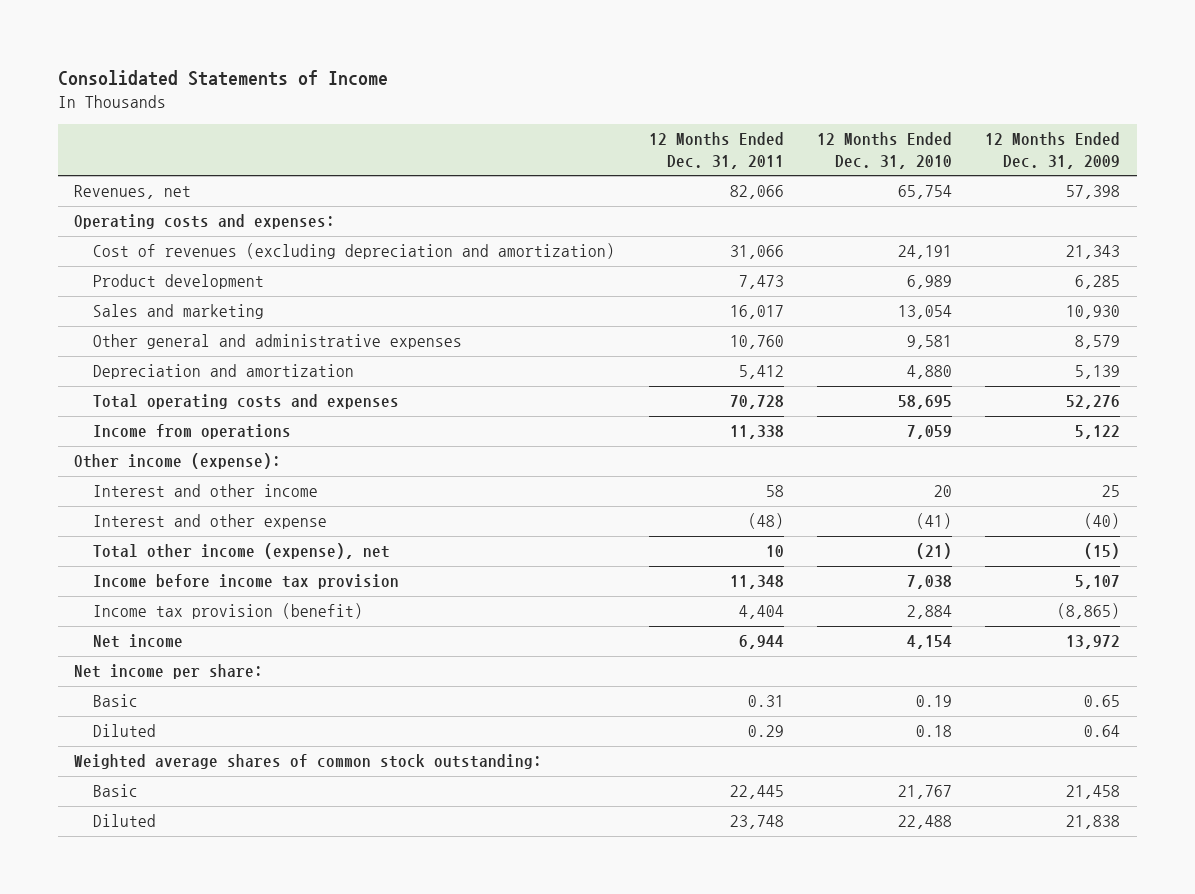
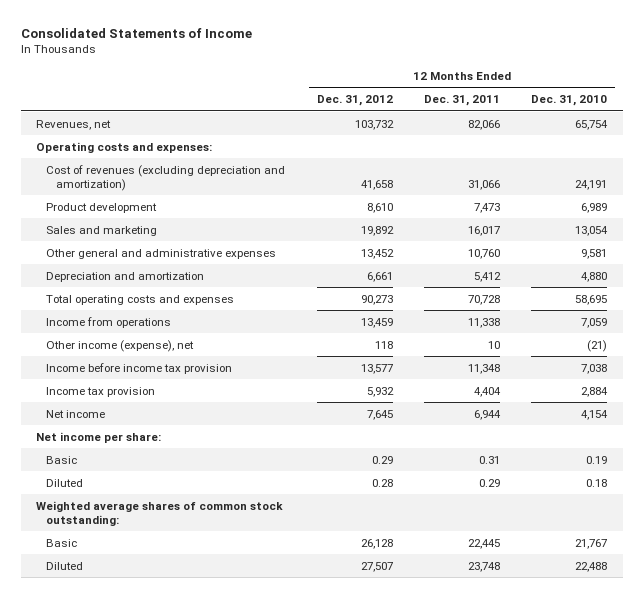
[985,131,1121,169] 12 Months Ended Dec. 31, 2009 -> none
none -> [316,95,393,107] Dec. 31, 2012
[74,453,282,470] Other income (expense): -> none
[93,484,319,498] Interest and other income -> none
[93,514,328,530] Interest and other expense -> none
[93,543,391,560] Total other income (expense), net -> [46,339,195,352] Other income (expense), net
[93,603,364,620] Income tax provision (benefit) -> [46,386,156,397] Income tax provision

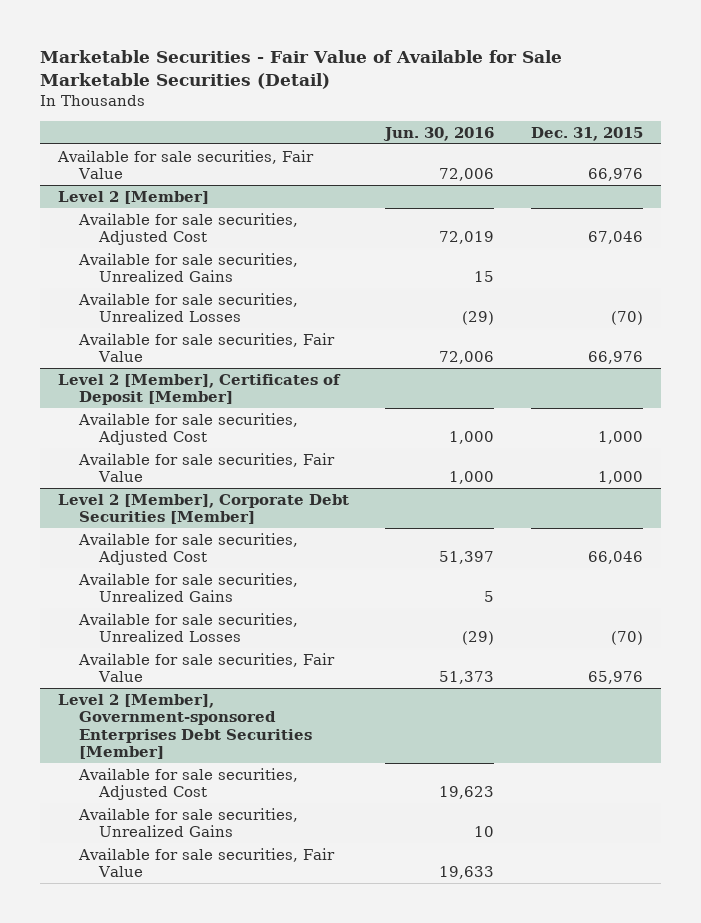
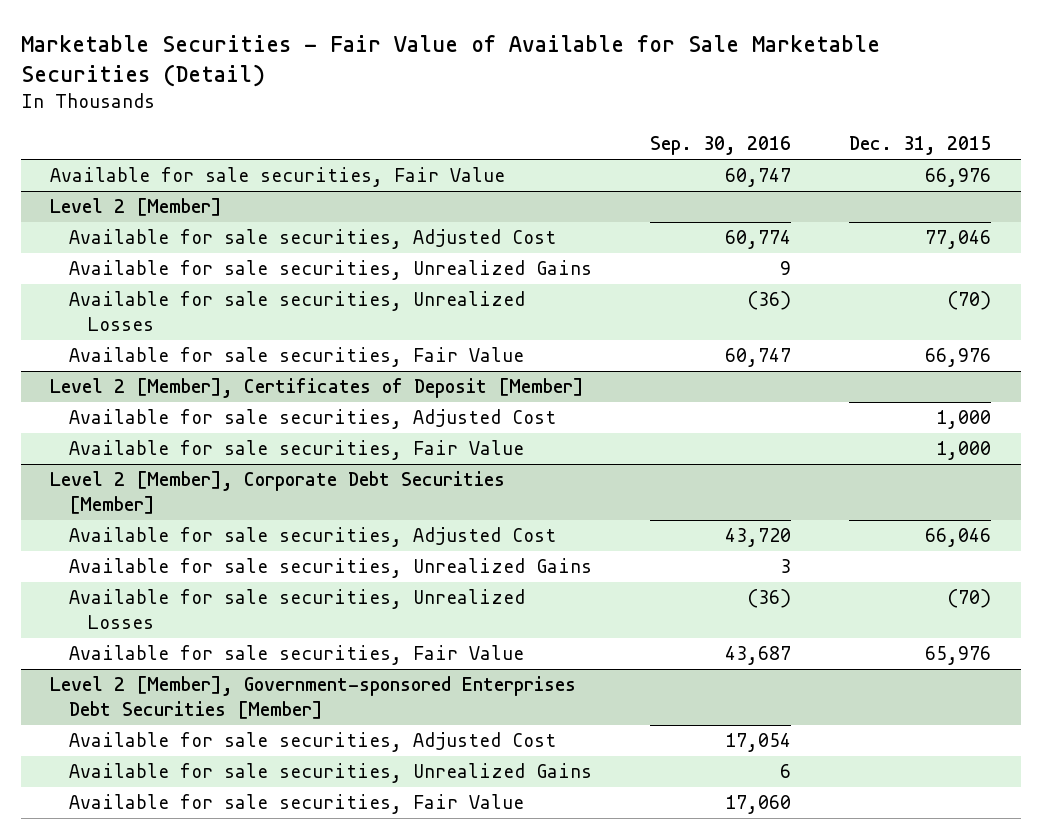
[383,126,495,141] Jun. 30, 2016 -> none
none -> [650,136,792,156] Sep. 30, 2016
[588,231,644,245] 67,046 -> [925,230,992,250] 77,046

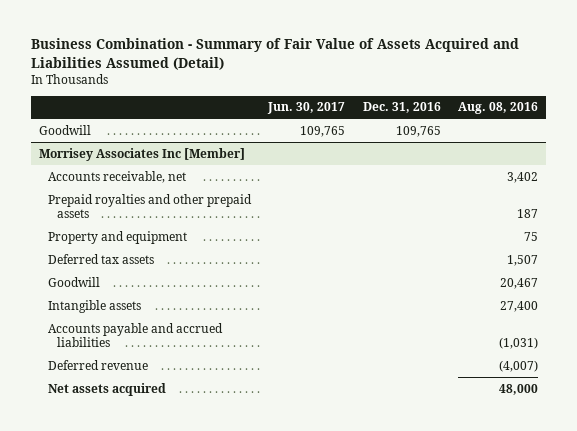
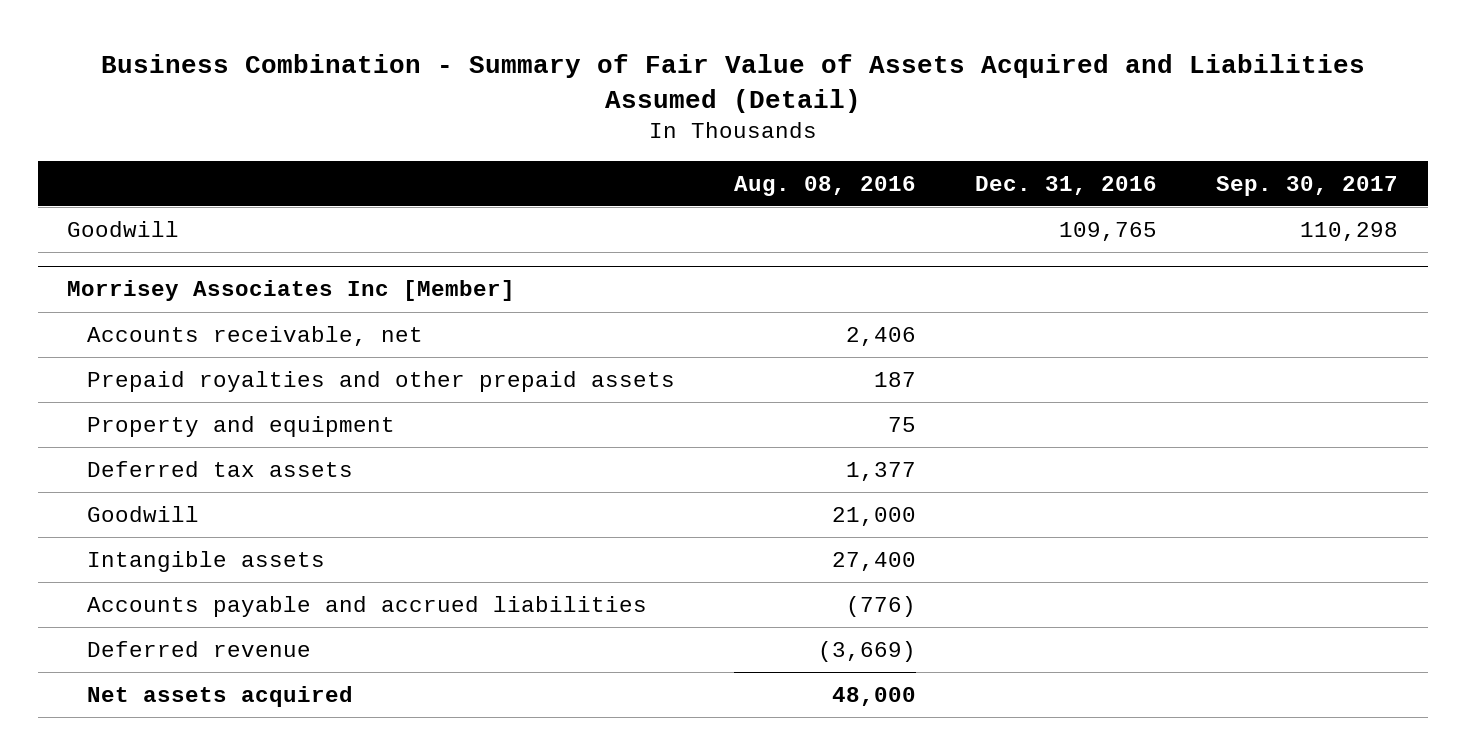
[267,102,346,115] Jun. 30, 2017 -> none
none -> [1216,175,1399,196] Sep. 30, 2017
[506,171,538,183] 3,402 -> [845,326,916,346] 2,406
[506,254,538,266] 1,507 -> [845,461,916,481] 1,377
[499,277,538,289] 20,467 -> [831,506,916,526] 21,000
[498,337,538,350] (1,031) -> [845,595,916,617] (776)
[498,359,538,372] (4,007) -> [817,640,916,662] (3,669)

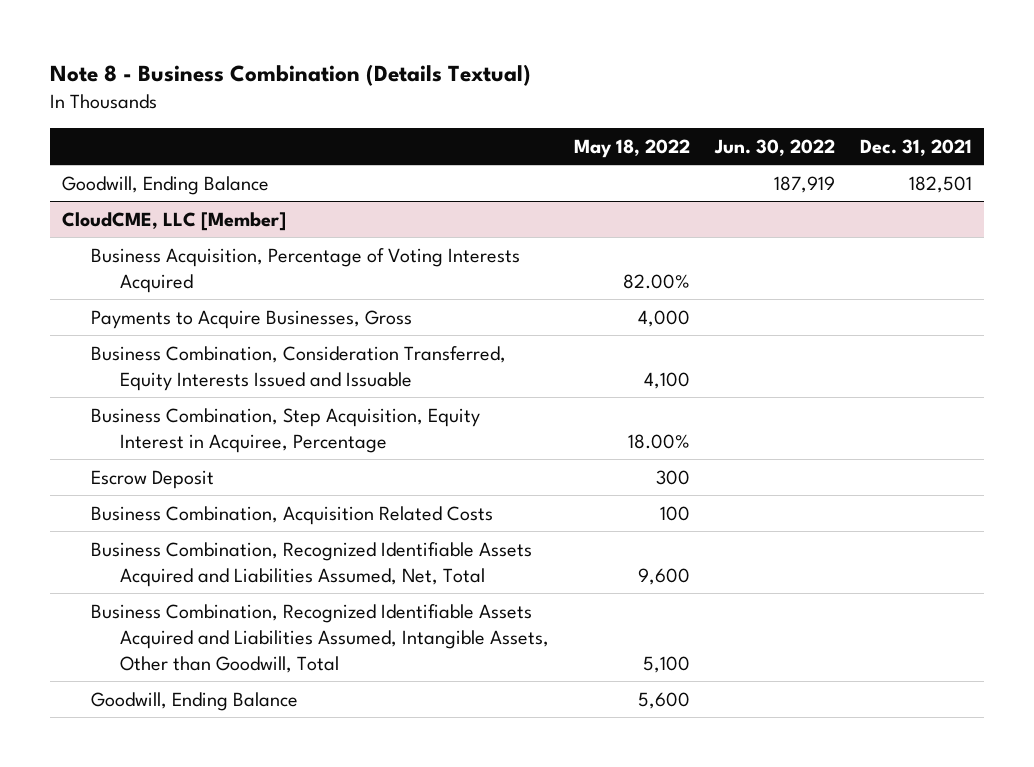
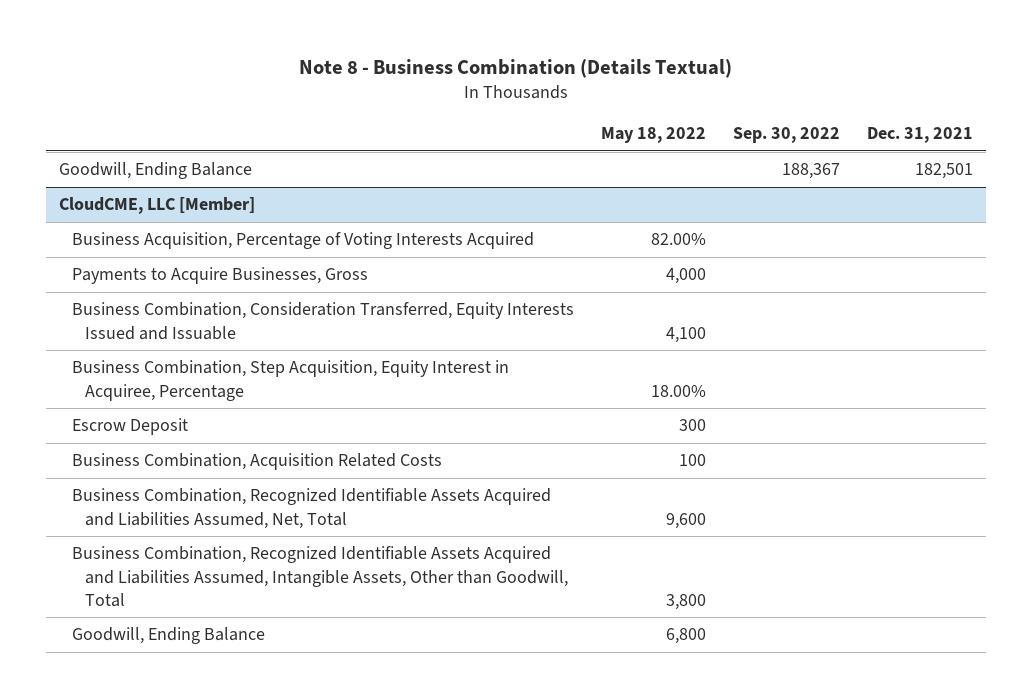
[713,138,835,156] Jun. 30, 2022 -> none
none -> [732,127,840,144] Sep. 30, 2022
[642,655,690,673] 5,100 -> [666,593,707,610] 3,800
[637,691,690,709] 5,600 -> [666,628,707,645] 6,800

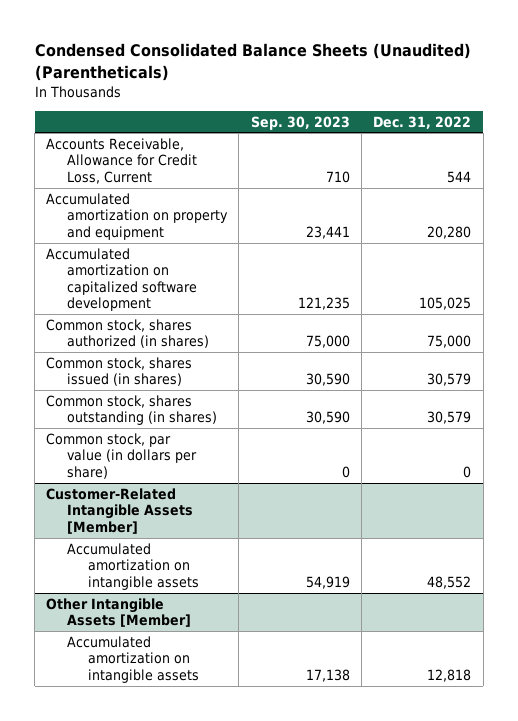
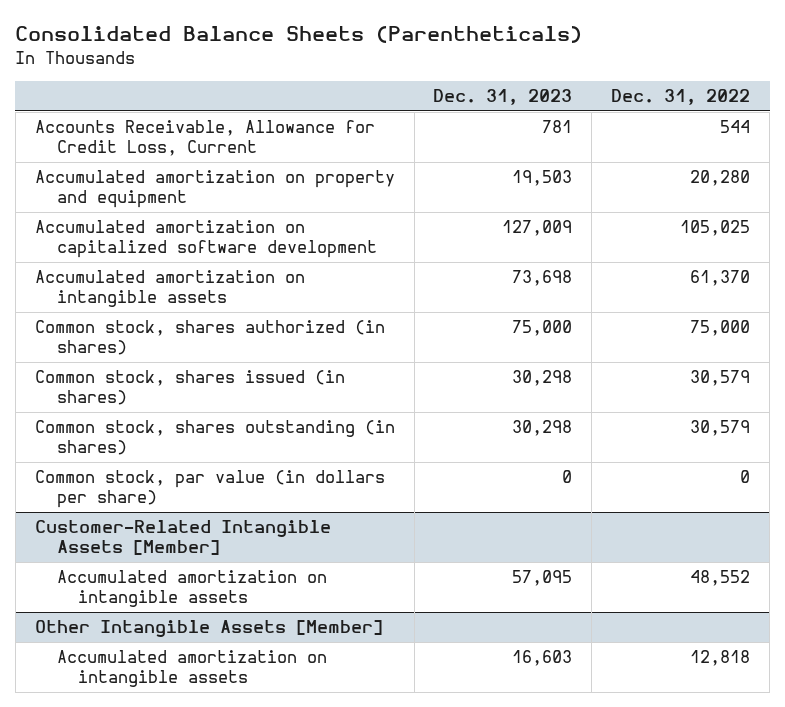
[34,43,471,81] Condensed Consolidated Balance Sheets (Unaudited) (Parentheticals) -> [15,26,583,44] Consolidated Balance Sheets (Parentheticals)
[250,115,350,130] Sep. 30, 2023 -> none
none -> [433,88,573,105] Dec. 31, 2023
none -> [34,270,305,308] Accumulated amortization on intangible assets

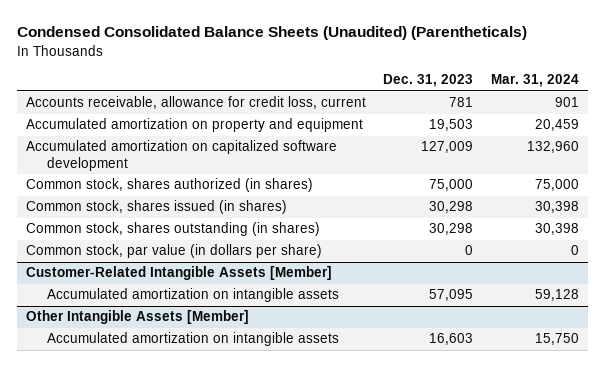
[15,26,583,44] Consolidated Balance Sheets (Parentheticals) -> [16,26,527,41] Condensed Consolidated Balance Sheets (Unaudited) (Parentheticals)
[611,88,751,105] Dec. 31, 2022 -> none
none -> [490,74,579,88] Mar. 31, 2024
[34,120,375,157] Accounts Receivable, Allowance for Credit Loss, Current -> [25,96,366,110] Accounts receivable, allowance for credit loss, current
[34,270,305,308] Accumulated amortization on intangible assets -> none

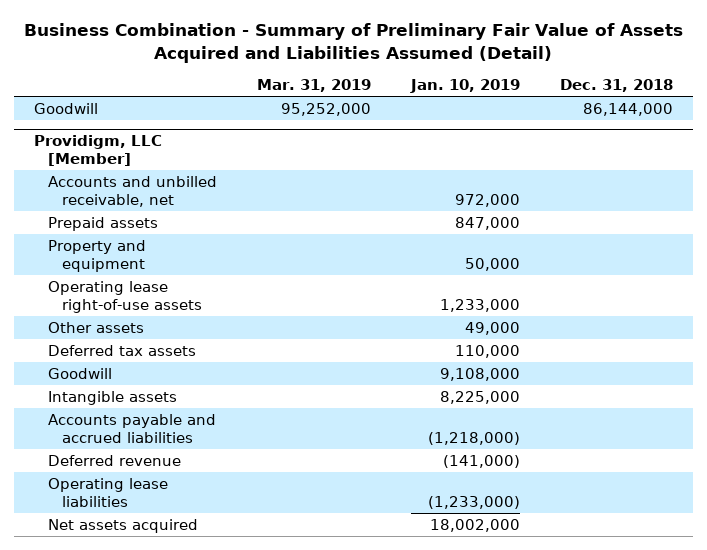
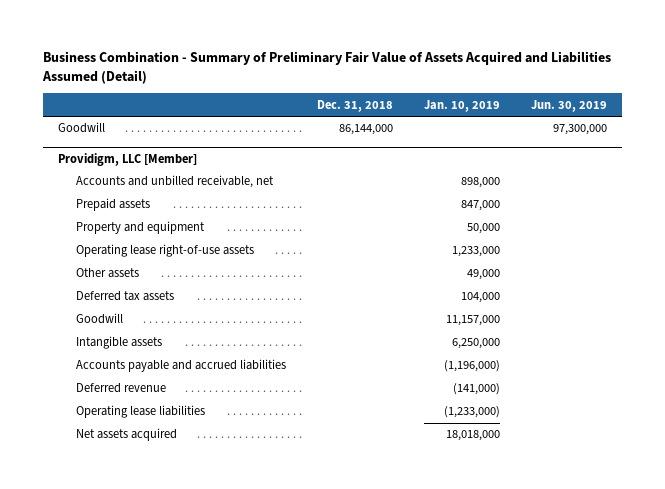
[257,78,372,92] Mar. 31, 2019 -> none
none -> [530,99,607,112] Jun. 30, 2019
[454,193,520,207] 972,000 -> [460,177,500,189] 898,000
[454,344,520,358] 110,000 -> [460,292,500,304] 104,000
[439,367,520,381] 9,108,000 -> [445,315,500,327] 11,157,000
[439,390,520,404] 8,225,000 -> [451,338,500,350] 6,250,000
[427,431,520,445] (1,218,000) -> [443,360,500,373] (1,196,000)
[429,518,520,532] 18,002,000 -> [445,430,500,442] 18,018,000

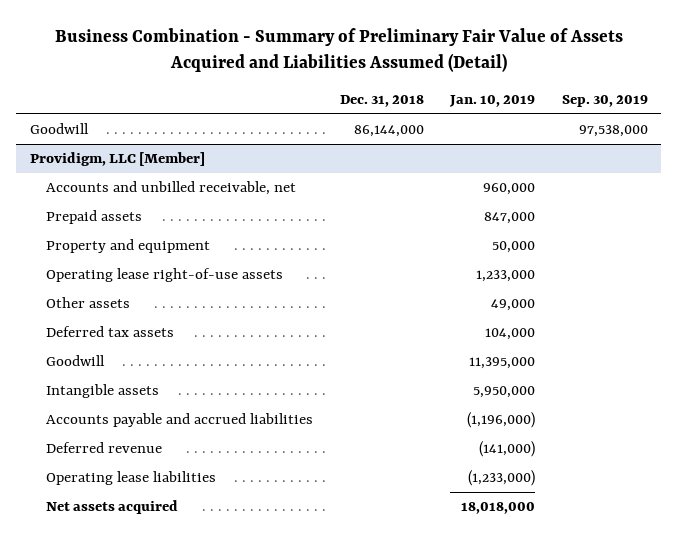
[530,99,607,112] Jun. 30, 2019 -> none
none -> [561,95,648,108] Sep. 30, 2019
[460,177,500,189] 898,000 -> [483,183,536,196] 960,000
[445,315,500,327] 11,157,000 -> [469,357,536,370] 11,395,000
[451,338,500,350] 6,250,000 -> [473,386,536,399] 5,950,000

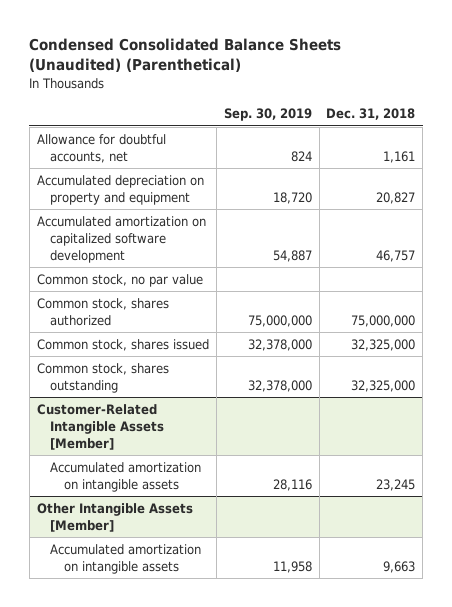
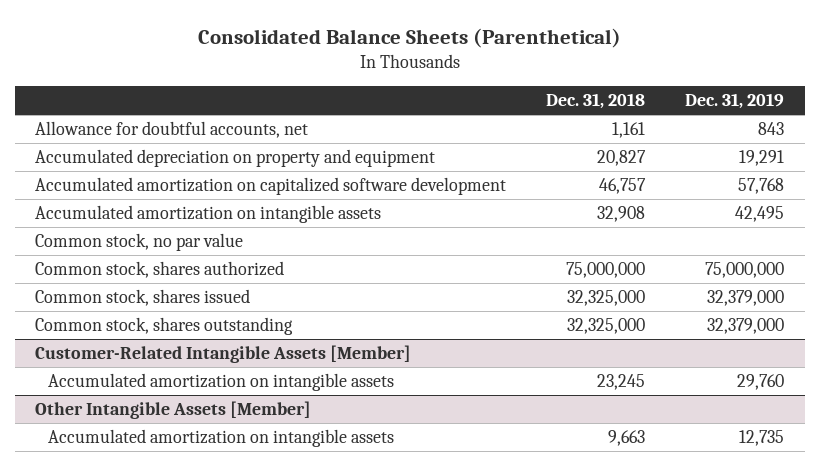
[29,37,342,73] Condensed Consolidated Balance Sheets (Unaudited) (Parenthetical) -> [197,27,621,48] Consolidated Balance Sheets (Parenthetical)
[223,108,312,122] Sep. 30, 2019 -> none
none -> [685,93,785,110] Dec. 31, 2019
none -> [35,205,382,224] Accumulated amortization on intangible assets

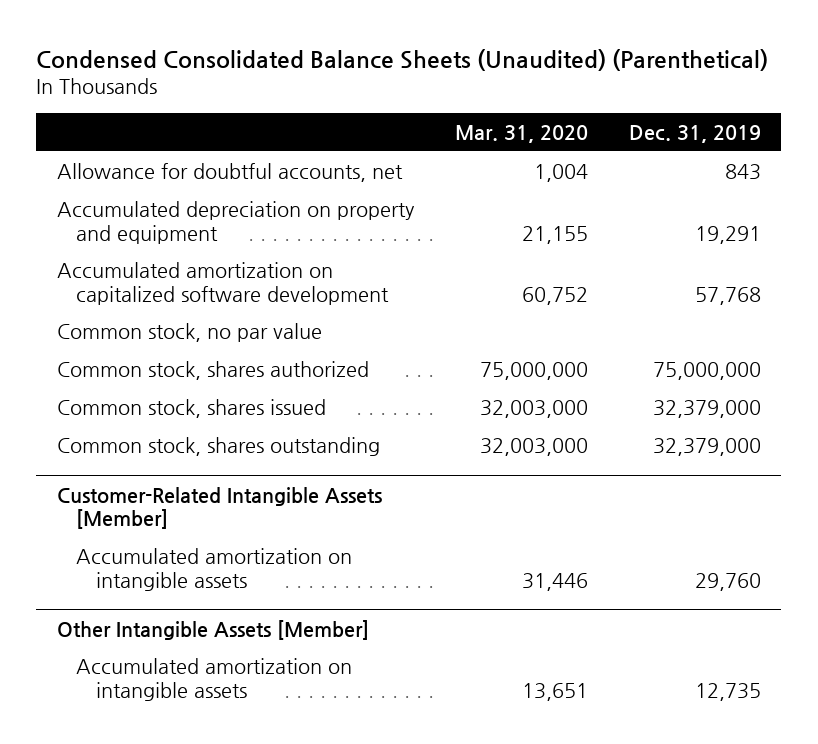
[197,27,621,48] Consolidated Balance Sheets (Parenthetical) -> [36,48,769,71] Condensed Consolidated Balance Sheets (Unaudited) (Parenthetical)
[546,93,646,110] Dec. 31, 2018 -> none
none -> [454,124,588,143] Mar. 31, 2020
[35,205,382,224] Accumulated amortization on intangible assets -> none

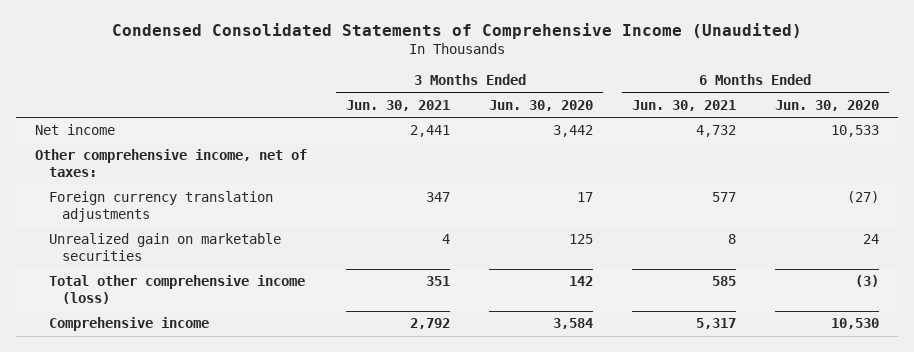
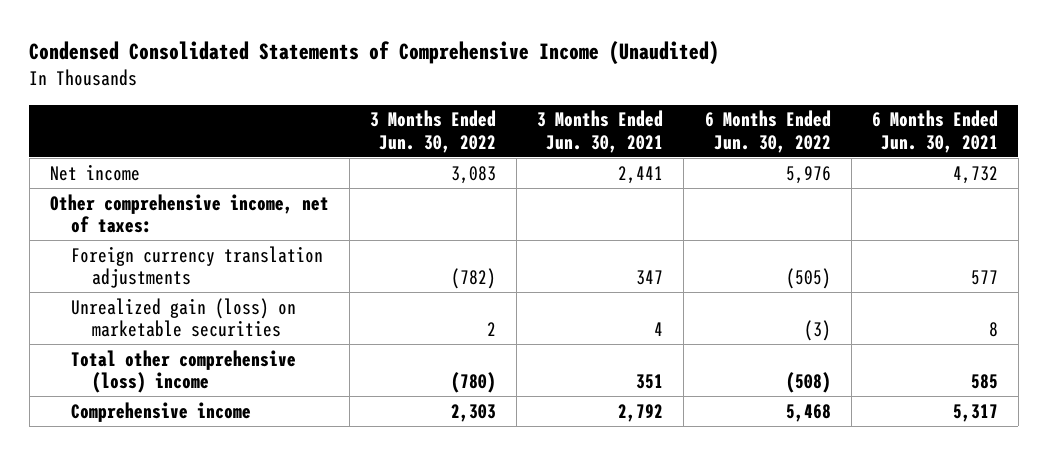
[489,99,594,111] Jun. 30, 2020 -> none
[774,99,879,111] Jun. 30, 2020 -> none
none -> [370,110,497,153] 3 Months Ended Jun. 30, 2022
none -> [704,110,831,153] 6 Months Ended Jun. 30, 2022
[48,233,281,261] Unrealized gain on marketable securities -> [70,297,296,338] Unrealized gain (loss) on marketable securities
[48,275,305,304] Total other comprehensive income (loss) -> [70,349,296,394] Total other comprehensive (loss) income

